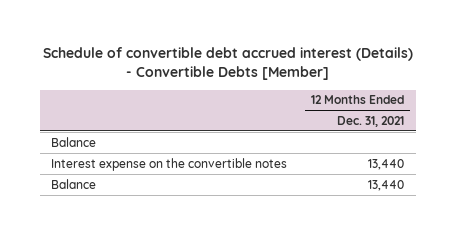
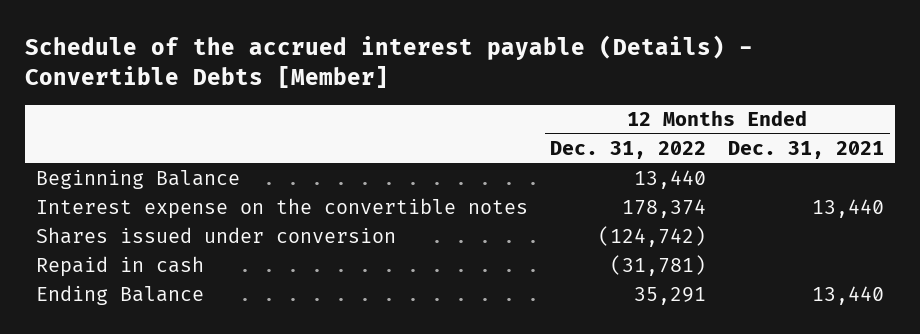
[42,47,413,81] Schedule of convertible debt accrued interest (Details) - Convertible Debts [Member] -> [25,35,754,89] Schedule of the accrued interest payable (Details) - Convertible Debts [Member]
none -> [550,140,707,159] Dec. 31, 2022
[51,136,97,147] Balance -> [36,170,241,190] Beginning Balance
none -> [36,227,397,245] Shares issued under conversion
none -> [36,256,205,278] Repaid in cash
[51,178,97,189] Balance -> [36,285,205,306] Ending Balance

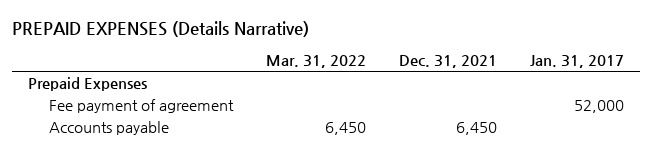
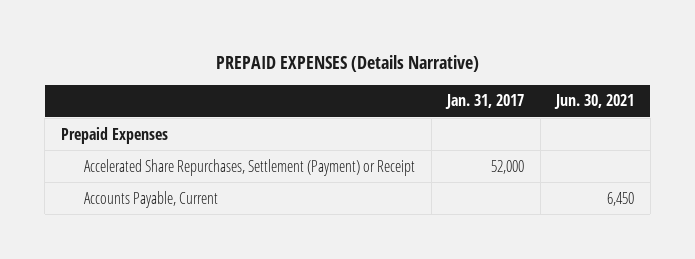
[265,55,366,69] Mar. 31, 2022 -> none
[398,55,497,69] Dec. 31, 2021 -> none
none -> [554,94,635,110] Jun. 30, 2021
[48,99,234,114] Fee payment of agreement -> [84,158,416,176] Accelerated Share Repurchases, Settlement (Payment) or Receipt
[48,121,169,136] Accounts payable -> [84,190,219,208] Accounts Payable, Current

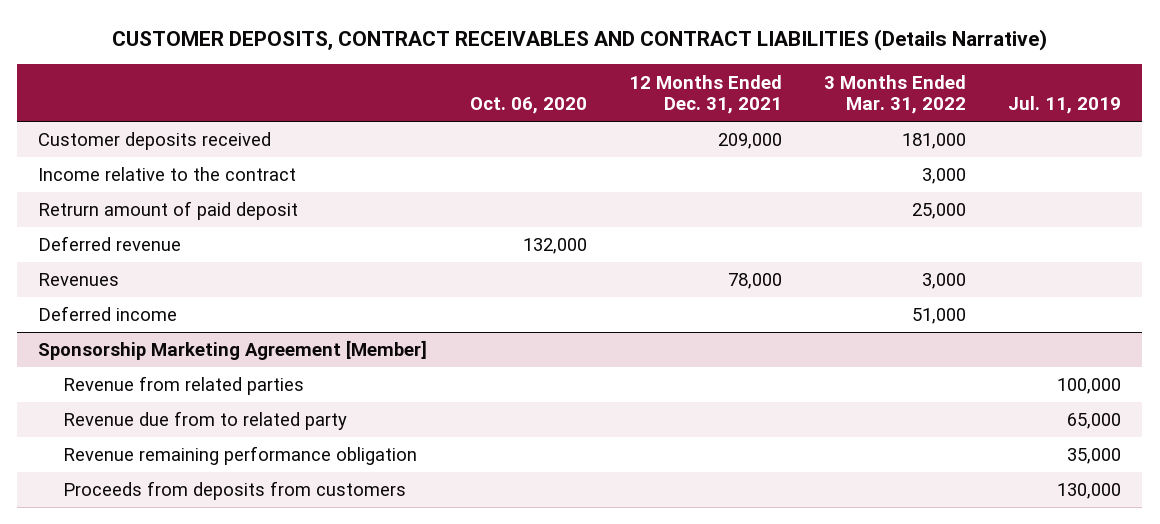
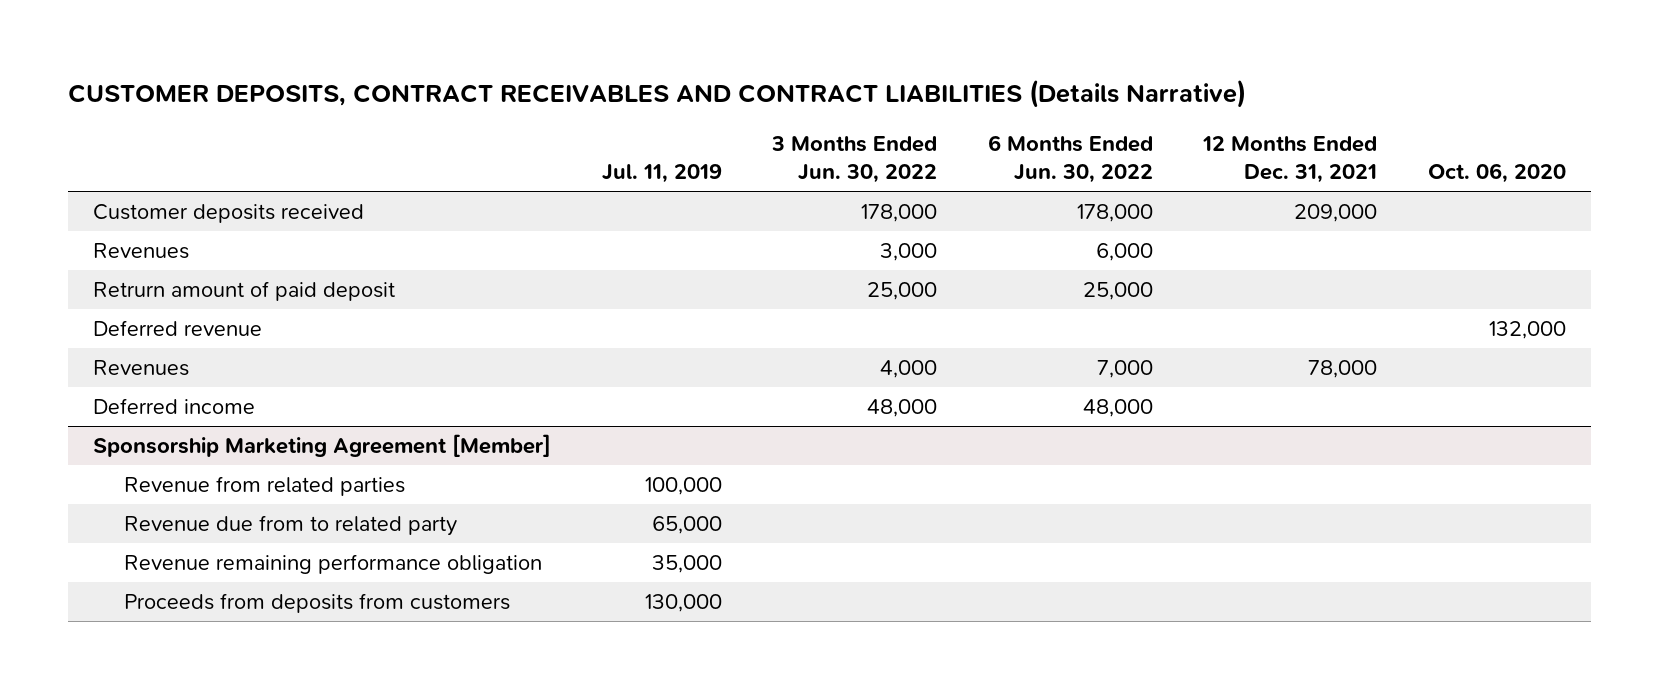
[824,74,967,115] 3 Months Ended Mar. 31, 2022 -> none
none -> [771,136,938,183] 3 Months Ended Jun. 30, 2022
none -> [987,135,1153,183] 6 Months Ended Jun. 30, 2022
[38,167,297,182] Income relative to the contract -> [93,243,190,260] Revenues

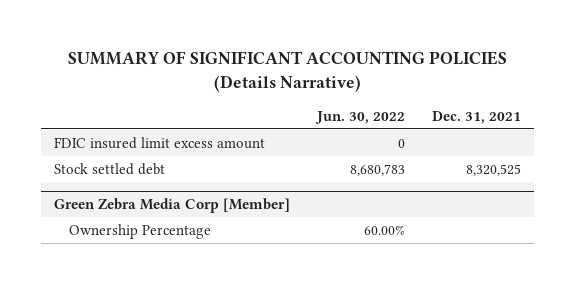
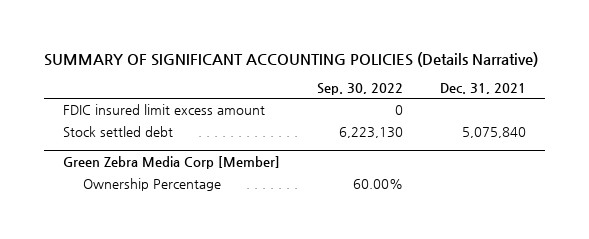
[315,110,406,124] Jun. 30, 2022 -> none
none -> [316,83,403,96] Sep. 30, 2022
[465,163,521,176] 8,320,525 -> [462,127,527,139] 5,075,840

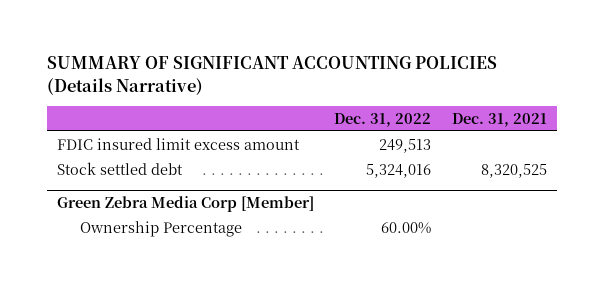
[316,83,403,96] Sep. 30, 2022 -> none
none -> [334,112,432,127] Dec. 31, 2022
[462,127,527,139] 5,075,840 -> [480,163,547,178] 8,320,525

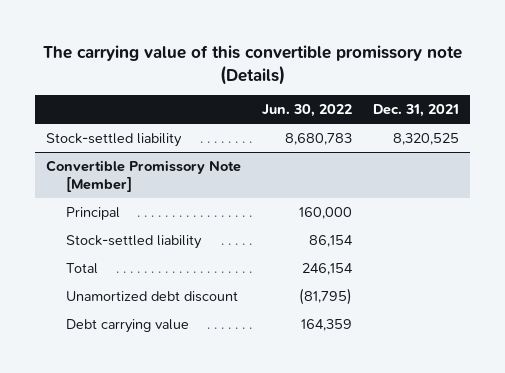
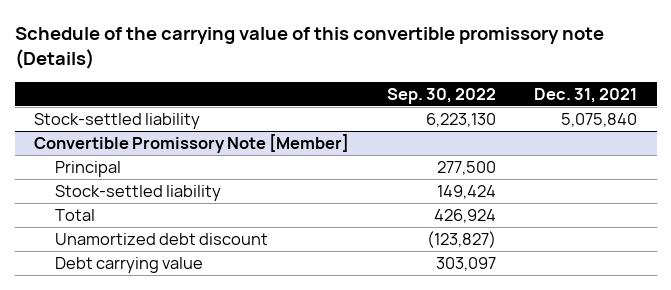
[42,45,462,85] The carrying value of this convertible promissory note (Details) -> [14,27,604,70] Schedule of the carrying value of this convertible promissory note (Details)
[262,104,353,118] Jun. 30, 2022 -> none
none -> [387,87,497,104] Sep. 30, 2022
[393,133,460,146] 8,320,525 -> [561,113,638,128] 5,075,840

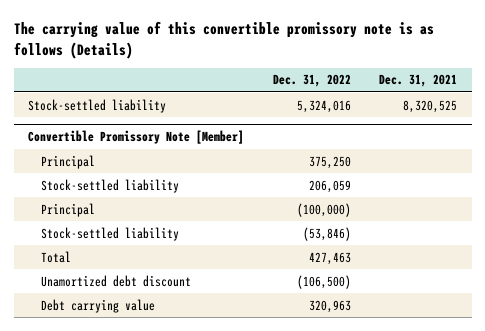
[14,27,604,70] Schedule of the carrying value of this convertible promissory note (Details) -> [13,21,434,59] The carrying value of this convertible promissory note is as follows (Details)
[387,87,497,104] Sep. 30, 2022 -> none
none -> [272,74,351,88] Dec. 31, 2022
[561,113,638,128] 5,075,840 -> [403,99,458,113] 8,320,525
none -> [40,202,95,217] Principal
none -> [40,226,179,241] Stock-settled liability

